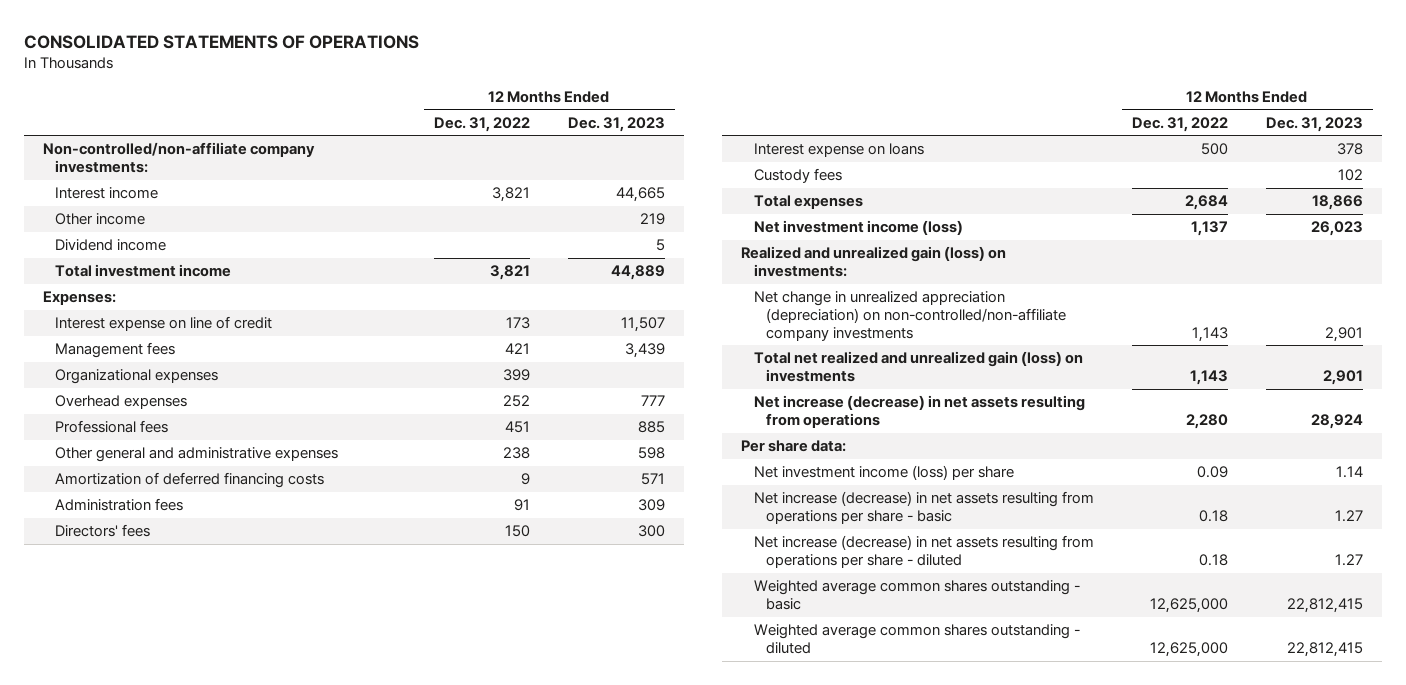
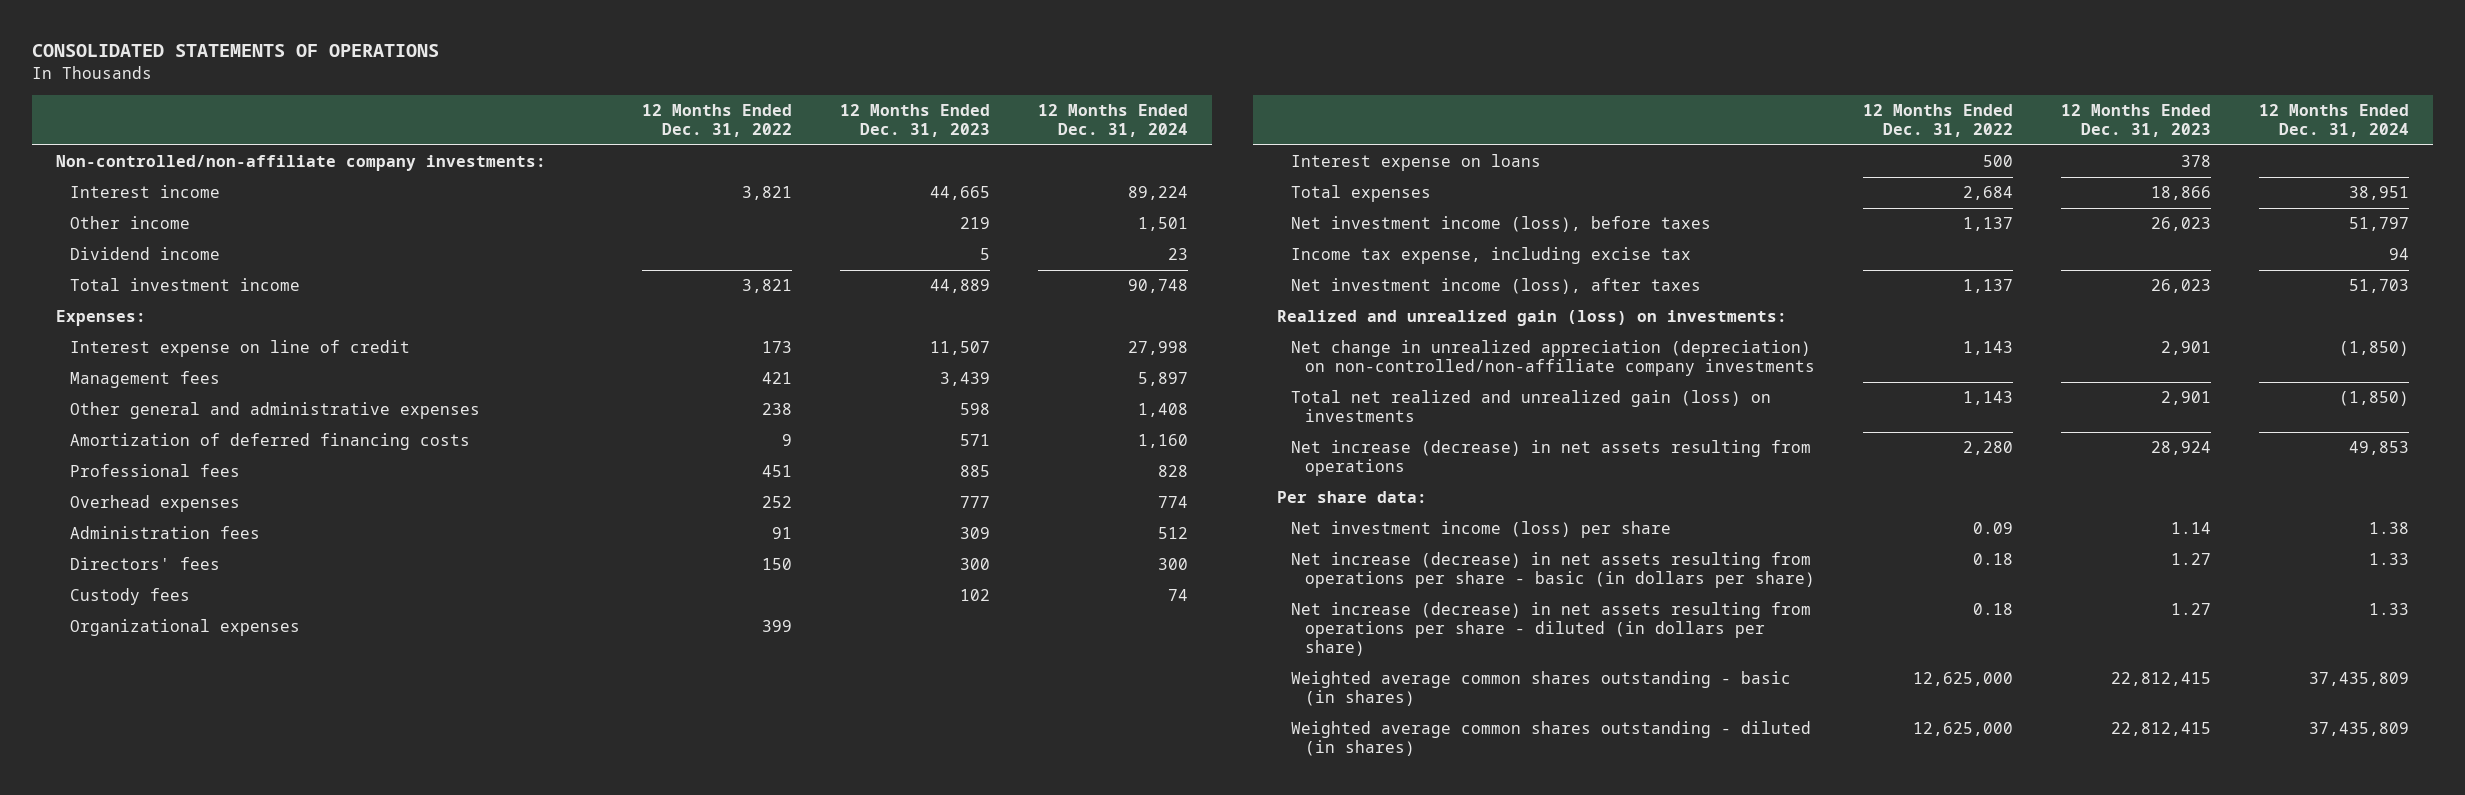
none -> [1038,104,1189,138] 12 Months Ended Dec. 31, 2024
[55,420,169,434] Professional fees -> [69,464,240,478] Professional fees
[55,395,188,410] Overhead expenses -> [69,495,240,513] Overhead expenses
[55,369,219,385] Organizational expenses -> [69,619,300,637] Organizational expenses
[753,143,924,158] Interest expense on loans -> [1290,154,1541,172] Interest expense on loans
[753,220,963,236] Net investment income (loss) -> [1290,216,1711,233] Net investment income (loss), before taxes
none -> [1290,247,1691,265] Income tax expense, including excise tax
none -> [1290,278,1701,295] Net investment income (loss), after taxes
[753,491,1094,525] Net increase (decrease) in net assets resulting from operations per share - basic -> [1290,552,1815,589] Net increase (decrease) in net assets resulting from operations per share - basic (in dollars per share)
[753,535,1094,569] Net increase (decrease) in net assets resulting from operations per share - diluted -> [1290,602,1811,657] Net increase (decrease) in net assets resulting from operations per share - diluted (in dollars per share)
[753,580,1080,611] Weighted average common shares outstanding - basic -> [1290,671,1791,707] Weighted average common shares outstanding - basic (in shares)
[753,624,1080,655] Weighted average common shares outstanding - diluted -> [1290,721,1811,757] Weighted average common shares outstanding - diluted (in shares)

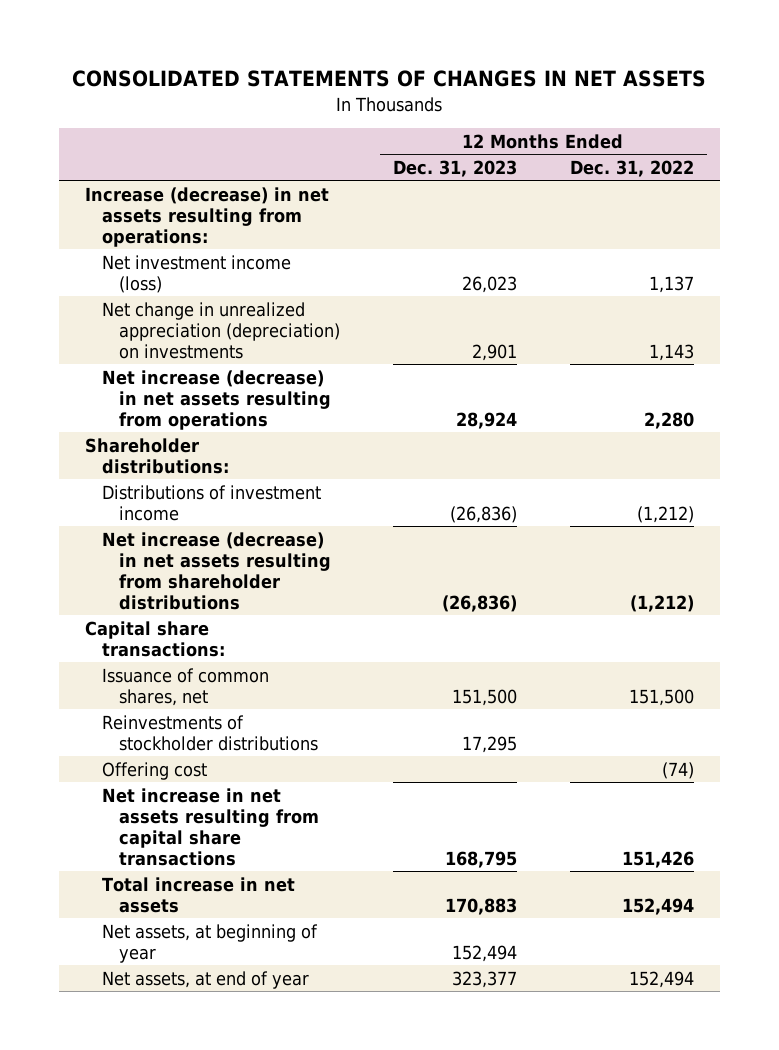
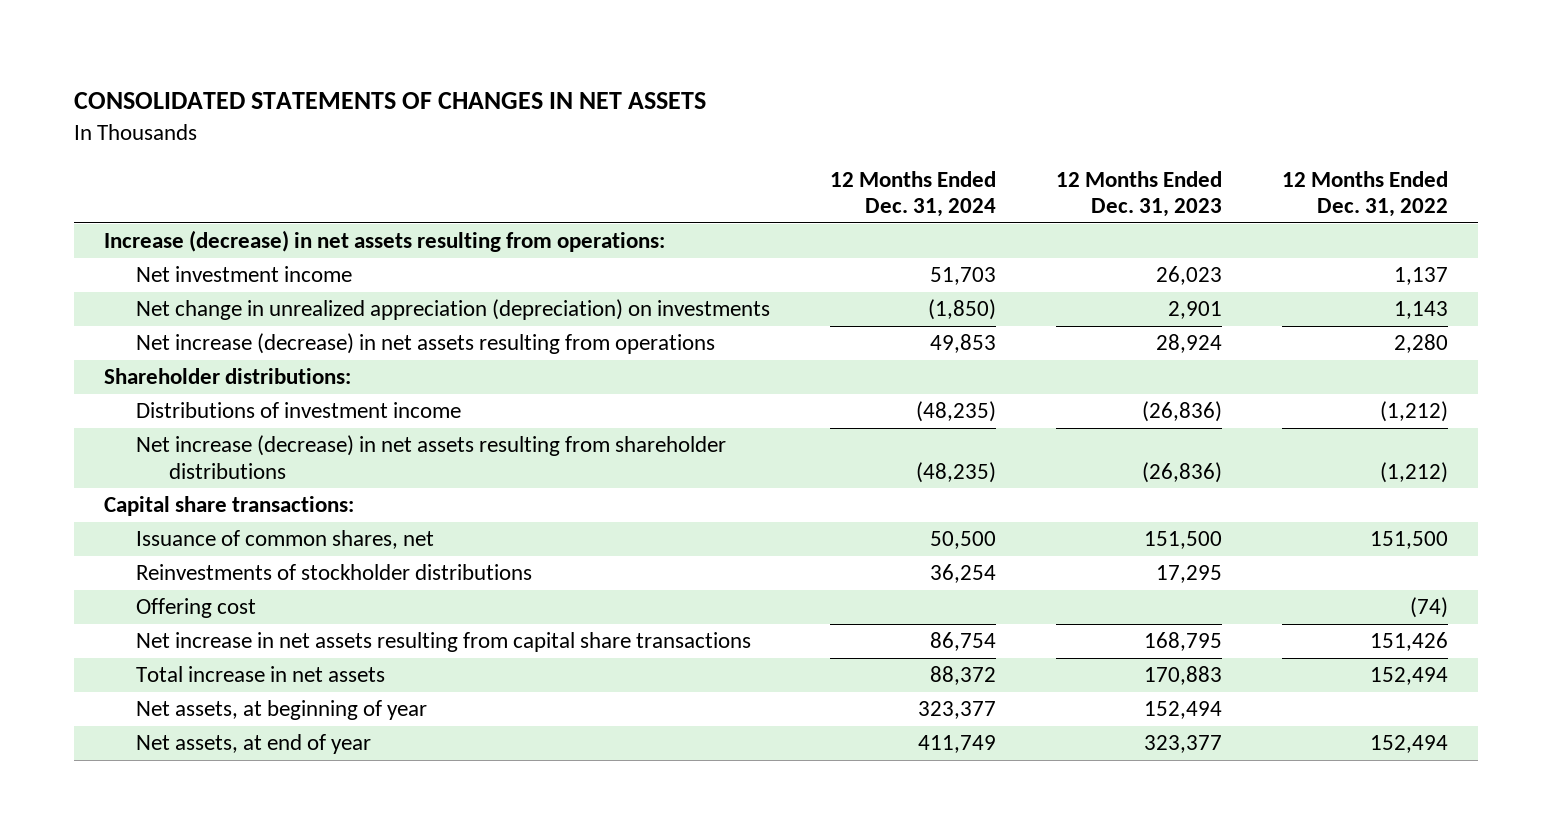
none -> [830,170,997,217] 12 Months Ended Dec. 31, 2024
[102,254,292,293] Net investment income (loss) -> [136,266,353,283] Net investment income

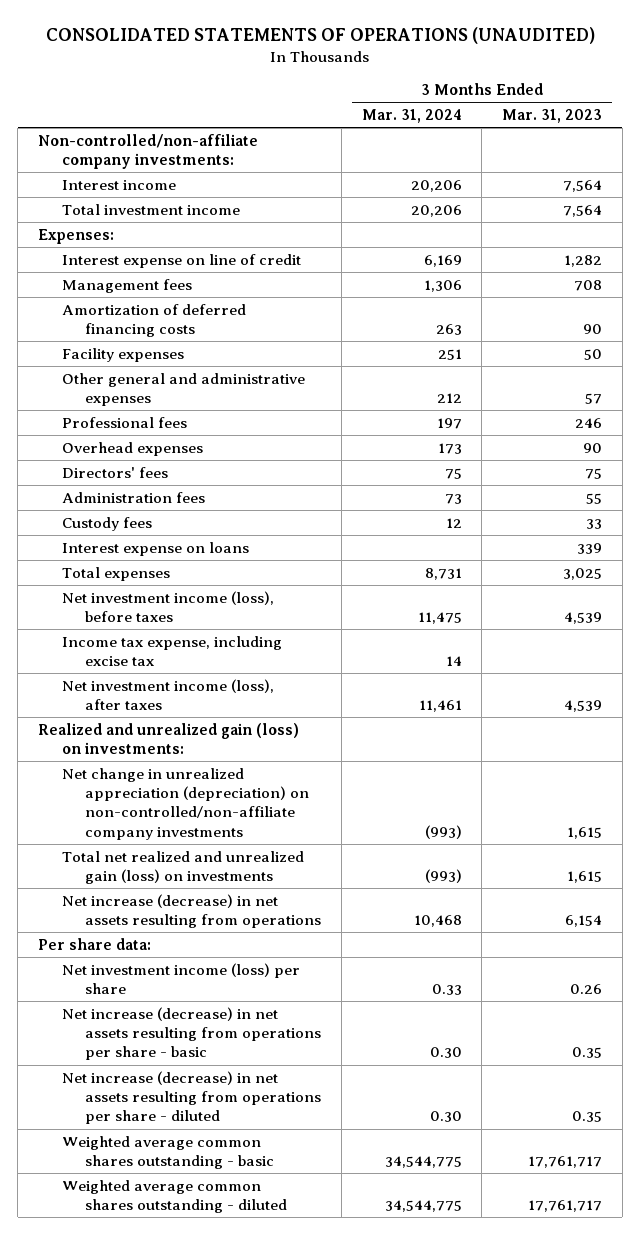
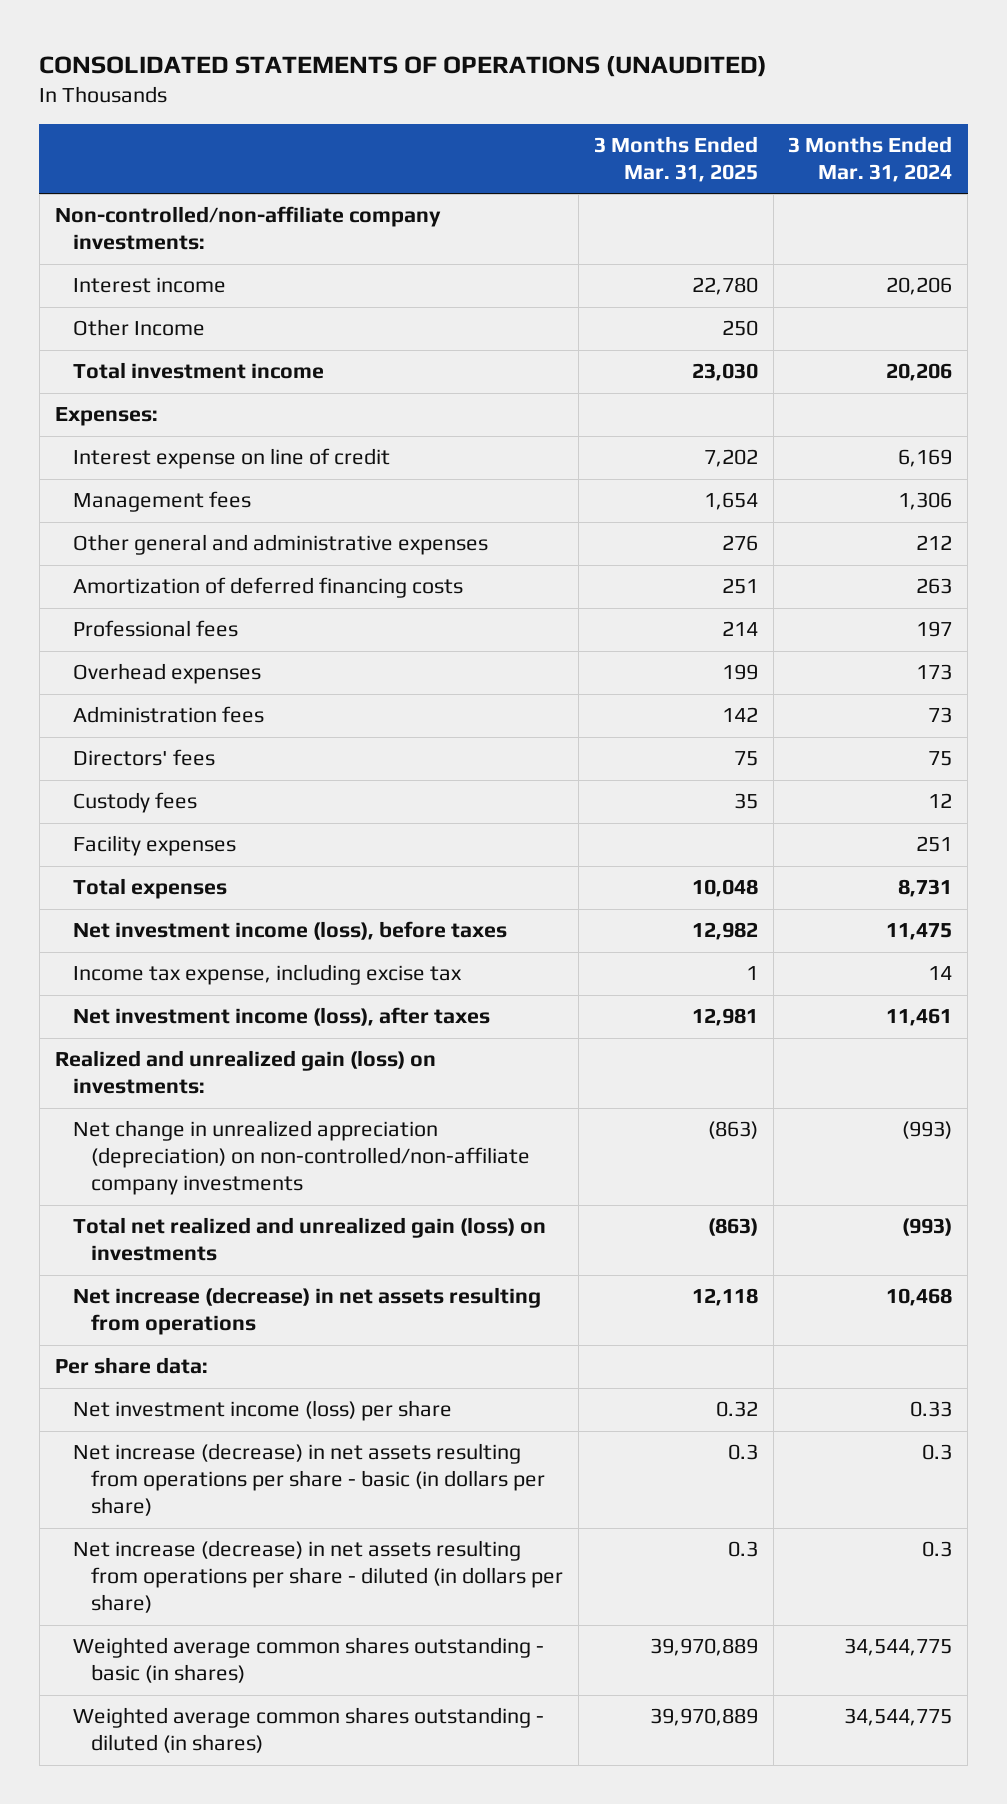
[501,109,602,124] Mar. 31, 2023 -> none
none -> [593,136,758,183] 3 Months Ended Mar. 31, 2025
none -> [72,319,205,337] Other Income
[61,303,246,338] Amortization of deferred financing costs -> [72,577,463,599] Amortization of deferred financing costs
[61,466,168,478] Directors' fees -> [72,749,215,767] Directors' fees
[61,541,249,556] Interest expense on loans -> none
[61,347,184,362] Facility expenses -> [72,835,236,857] Facility expenses
[61,1006,322,1061] Net increase (decrease) in net assets resulting from operations per share - basic -> [72,1443,545,1517] Net increase (decrease) in net assets resulting from operations per share - basic (in dollars per share)
[429,1047,462,1059] 0.30 -> [922,1444,953,1461] 0.3
[61,1070,322,1125] Net increase (decrease) in net assets resulting from operations per share - diluted -> [72,1540,563,1614] Net increase (decrease) in net assets resulting from operations per share - diluted (in dollars per share)
[429,1111,462,1123] 0.30 -> [922,1541,953,1558] 0.3
[61,1135,275,1170] Weighted average common shares outstanding - basic -> [72,1637,544,1684] Weighted average common shares outstanding - basic (in shares)
[61,1179,288,1214] Weighted average common shares outstanding - diluted -> [72,1707,544,1754] Weighted average common shares outstanding - diluted (in shares)

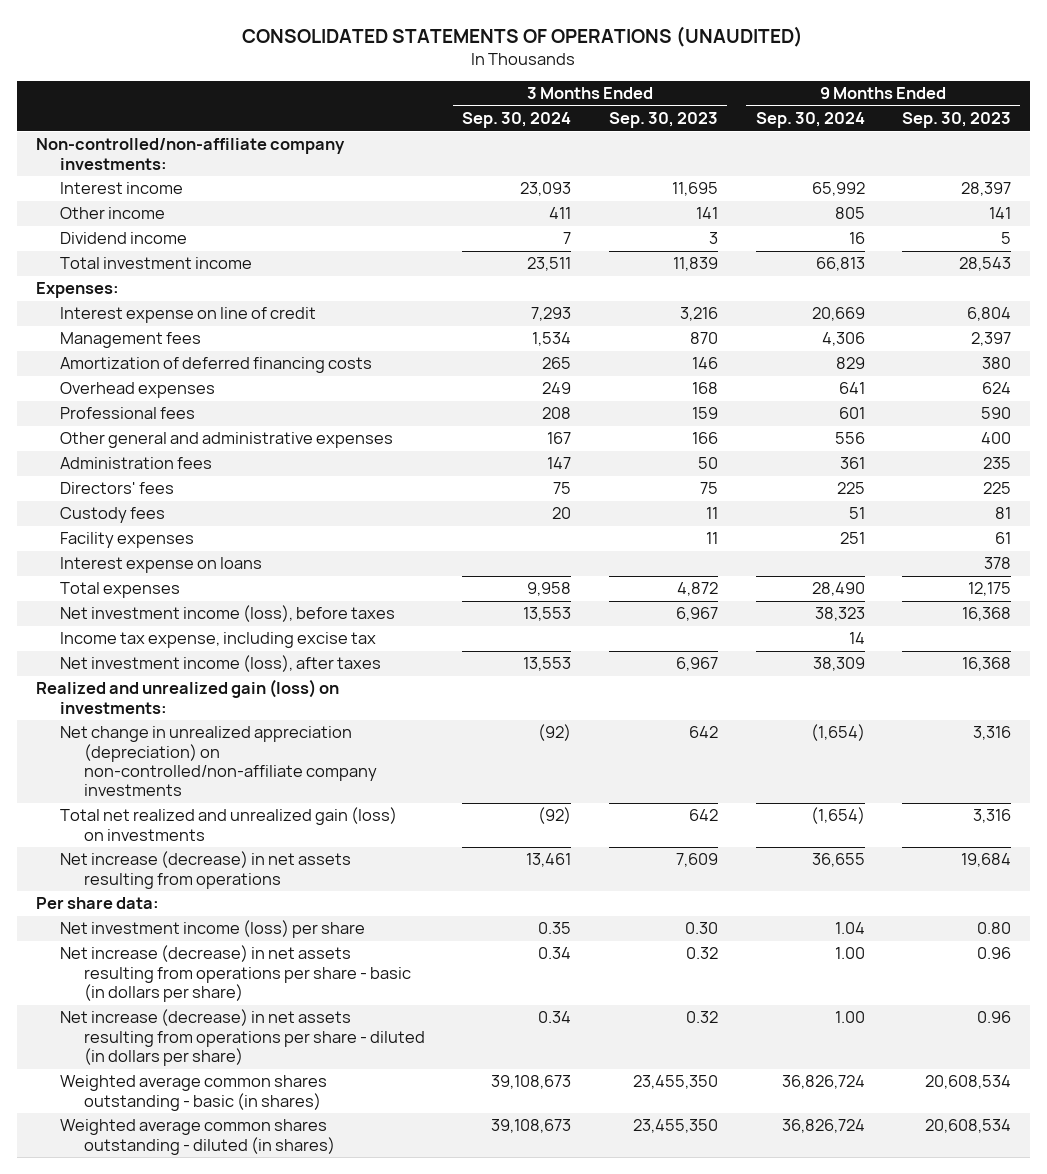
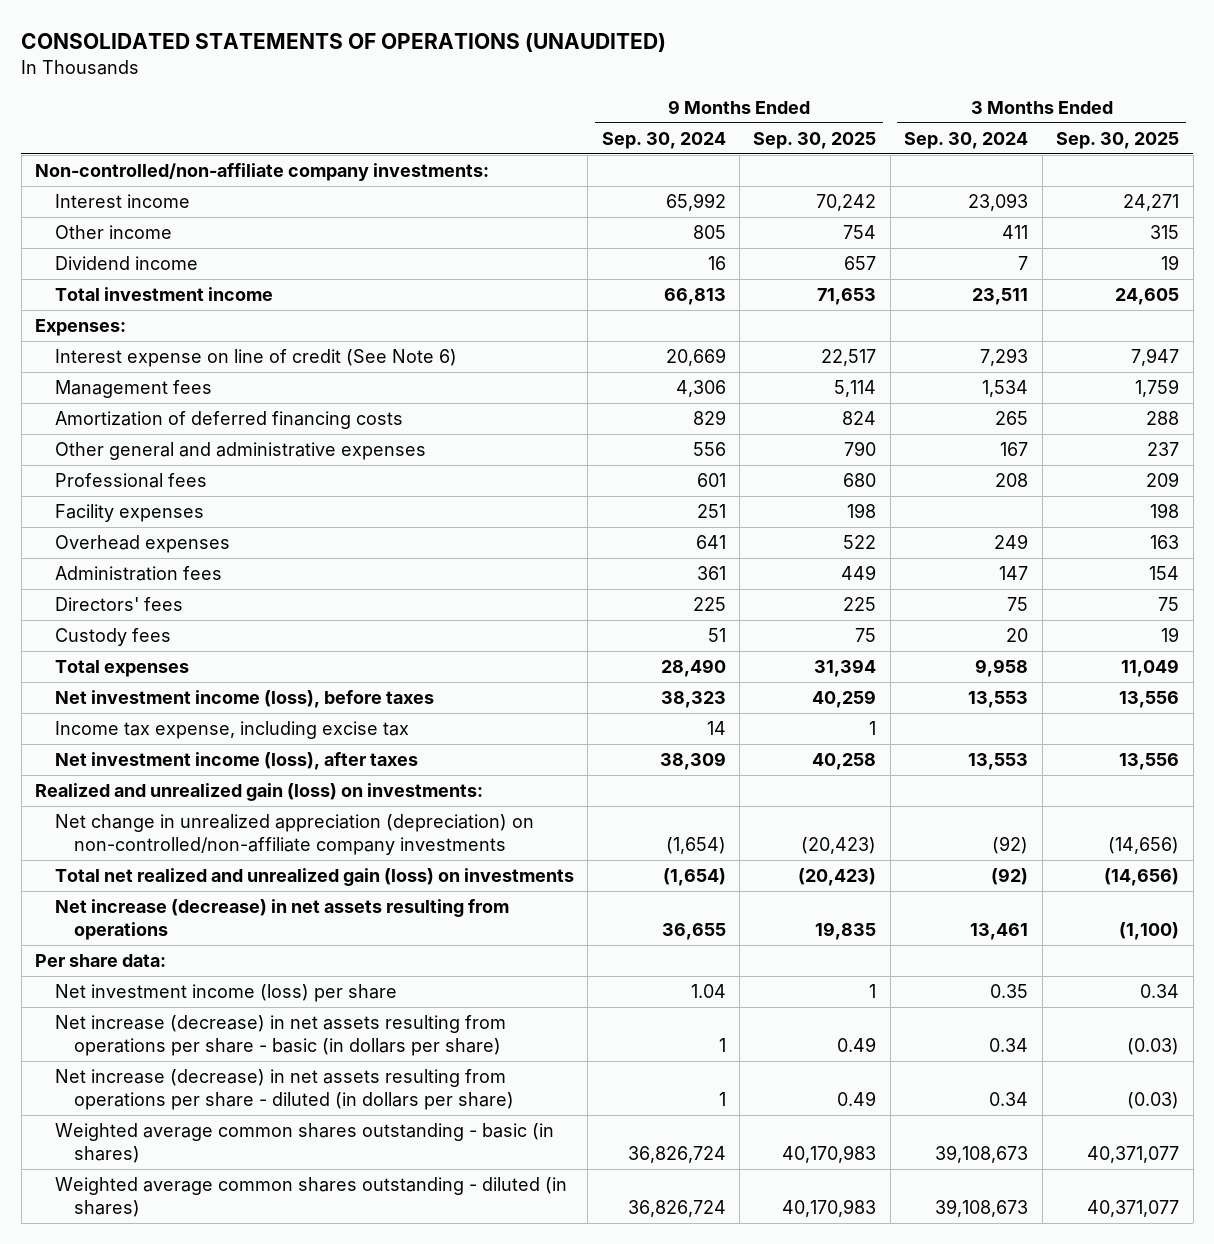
[609,112,719,129] Sep. 30, 2023 -> none
[902,112,1012,129] Sep. 30, 2023 -> none
none -> [753,131,877,149] Sep. 30, 2025
none -> [1056,131,1180,149] Sep. 30, 2025
[59,307,316,324] Interest expense on line of credit -> [54,349,457,368] Interest expense on line of credit (See Note 6)
[59,407,195,420] Professional fees -> [54,473,207,489] Professional fees
[59,532,194,549] Facility expenses -> [54,504,204,523] Facility expenses
[59,382,215,399] Overhead expenses -> [54,535,230,554] Overhead expenses
[59,557,262,574] Interest expense on loans -> none
[834,947,865,960] 1.00 -> [718,1038,726,1053] 1
[834,1011,865,1024] 1.00 -> [718,1092,726,1107] 1

